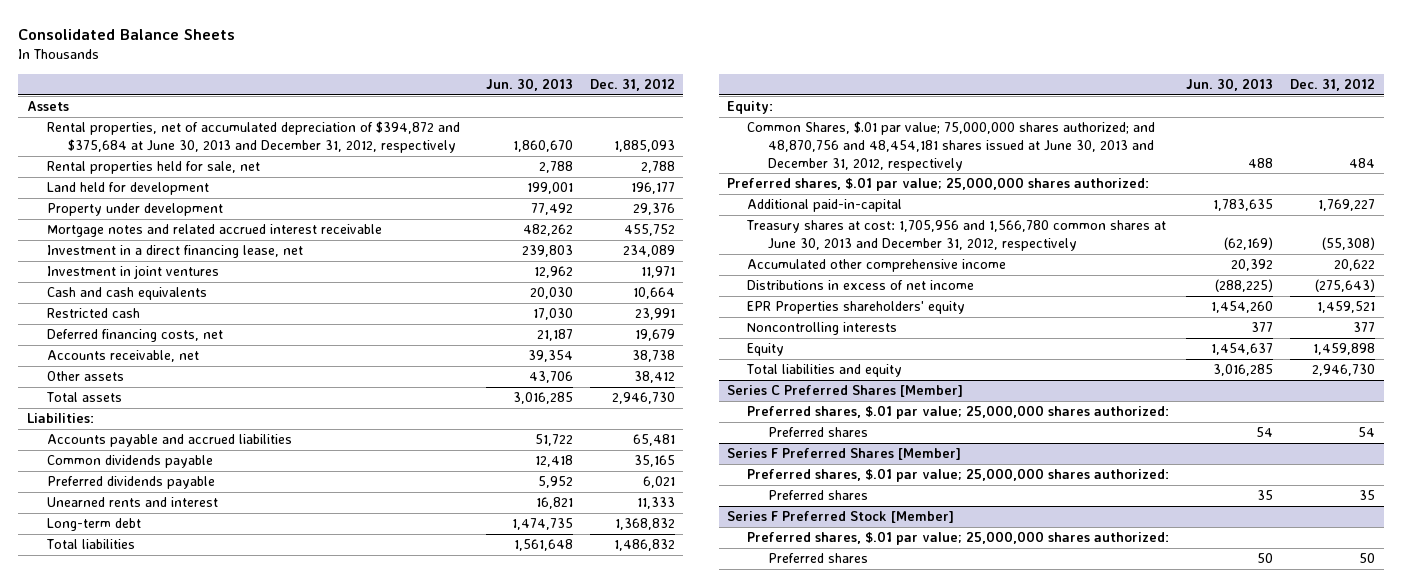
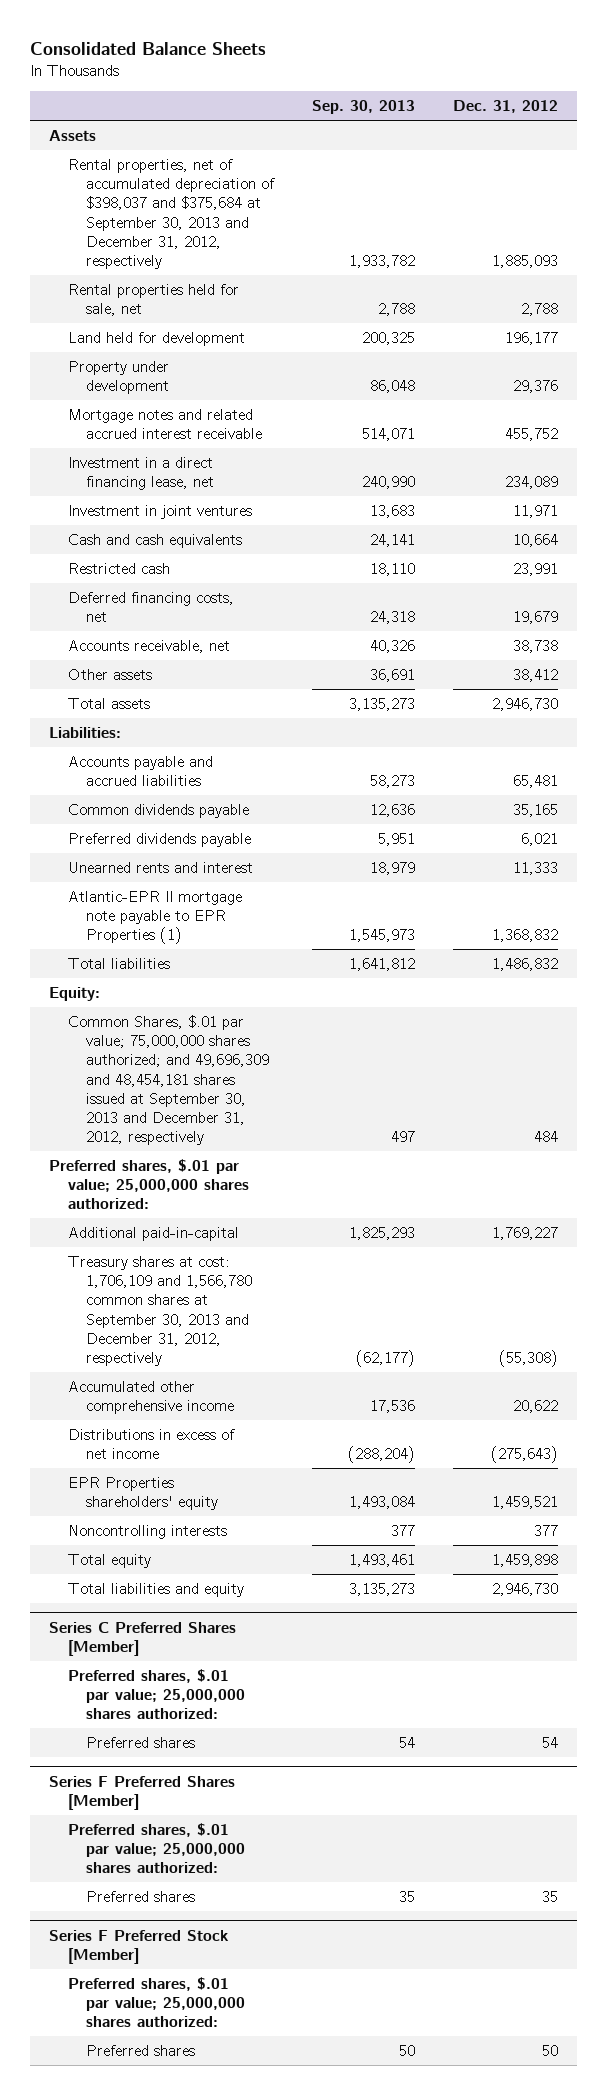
[486,77,574,91] Jun. 30, 2013 -> none
none -> [312,100,416,115] Sep. 30, 2013
[47,121,461,154] Rental properties, net of accumulated depreciation of $394,872 and $375,684 at June 30, 2013 and December 31, 2012, respectively -> [67,158,276,270] Rental properties, net of accumulated depreciation of $398,037 and $375,684 at September 30, 2013 and December 31, 2012, respectively
[47,518,142,532] Long-term debt -> [67,890,242,945] Atlantic-EPR II mortgage note payable to EPR Properties (1)
[747,121,1156,171] Common Shares, $.01 par value; 75,000,000 shares authorized; and 48,870,756 and 48,454,181 shares issued at June 30, 2013 and December 31, 2012, respectively -> [67,1014,270,1146] Common Shares, $.01 par value; 75,000,000 shares authorized; and 49,696,309 and 48,454,181 shares issued at September 30, 2013 and December 31, 2012, respectively
[746,220,1167,252] Treasury shares at cost: 1,705,956 and 1,566,780 common shares at June 30, 2013 and December 31, 2012, respectively -> [67,1255,253,1367] Treasury shares at cost: 1,706,109 and 1,566,780 common shares at September 30, 2013 and December 31, 2012, respectively
[747,343,785,357] Equity -> [67,1553,151,1568] Total equity

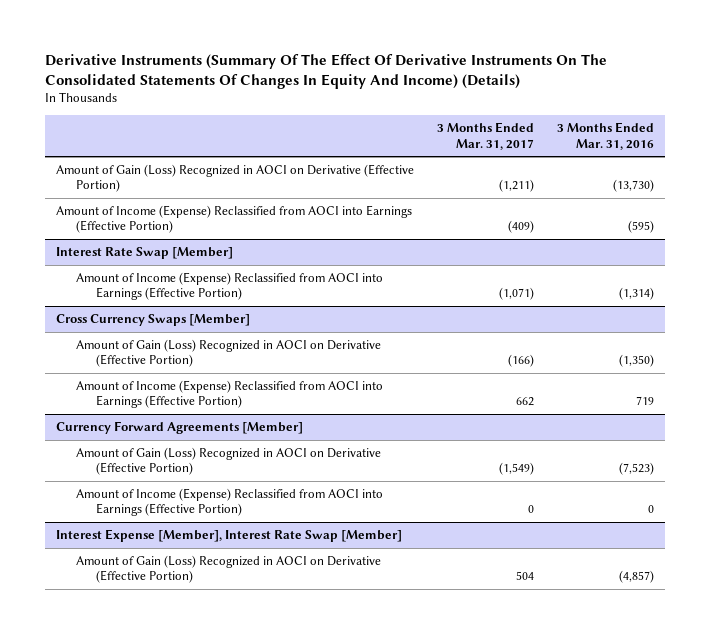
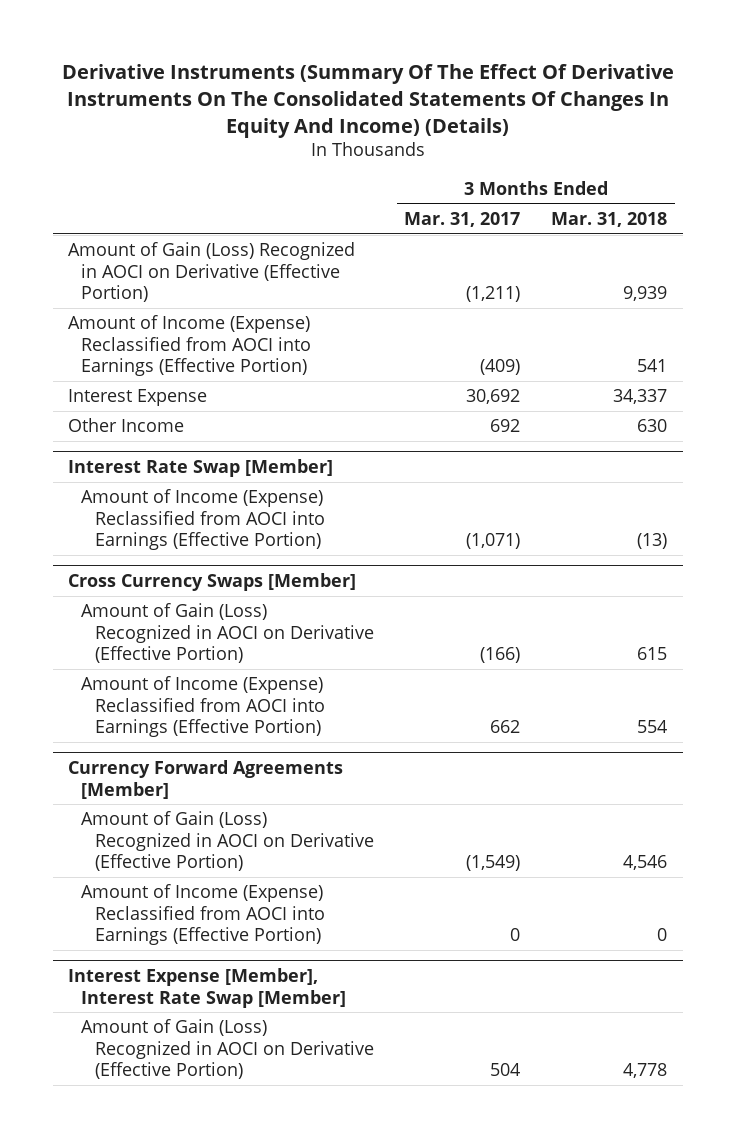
[556,122,654,150] 3 Months Ended Mar. 31, 2016 -> none
none -> [551,212,668,228] Mar. 31, 2018
none -> [67,389,207,407] Interest Expense
none -> [67,418,184,433] Other Income

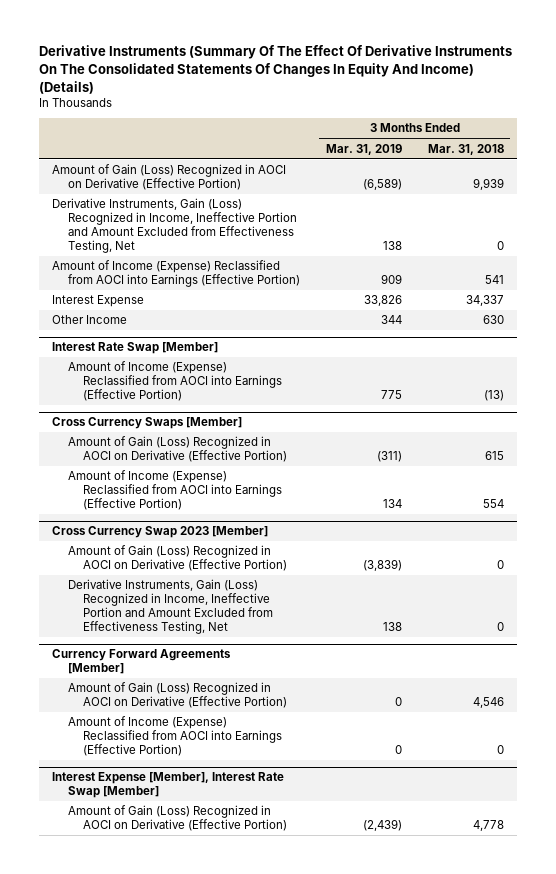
[404,212,521,228] Mar. 31, 2017 -> none
none -> [325,143,402,155] Mar. 31, 2019
none -> [51,198,297,254] Derivative Instruments, Gain (Loss) Recognized in Income, Ineffective Portion and Amount Excluded from Effectiveness Testing, Net
none -> [51,526,268,539] Cross Currency Swap 2023 [Member]
none -> [67,545,288,572] Amount of Gain (Loss) Recognized in AOCI on Derivative (Effective Portion)
none -> [67,579,274,635] Derivative Instruments, Gain (Loss) Recognized in Income, Ineffective Portion and Amount Excluded from Effectiveness Testing, Net

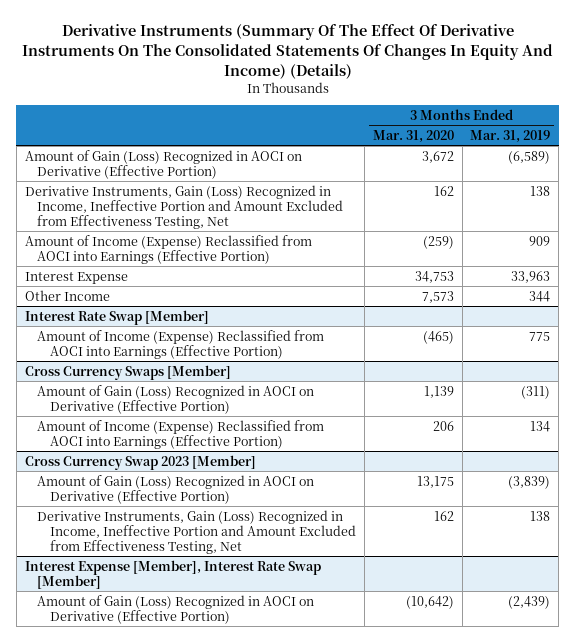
[427,143,504,155] Mar. 31, 2018 -> none
none -> [372,129,454,143] Mar. 31, 2020
[363,295,402,307] 33,826 -> [511,270,551,283] 33,963
[51,649,231,675] Currency Forward Agreements [Member] -> none
[67,682,288,709] Amount of Gain (Loss) Recognized in AOCI on Derivative (Effective Portion) -> none
[67,716,283,757] Amount of Income (Expense) Reclassified from AOCI into Earnings (Effective Portion) -> none

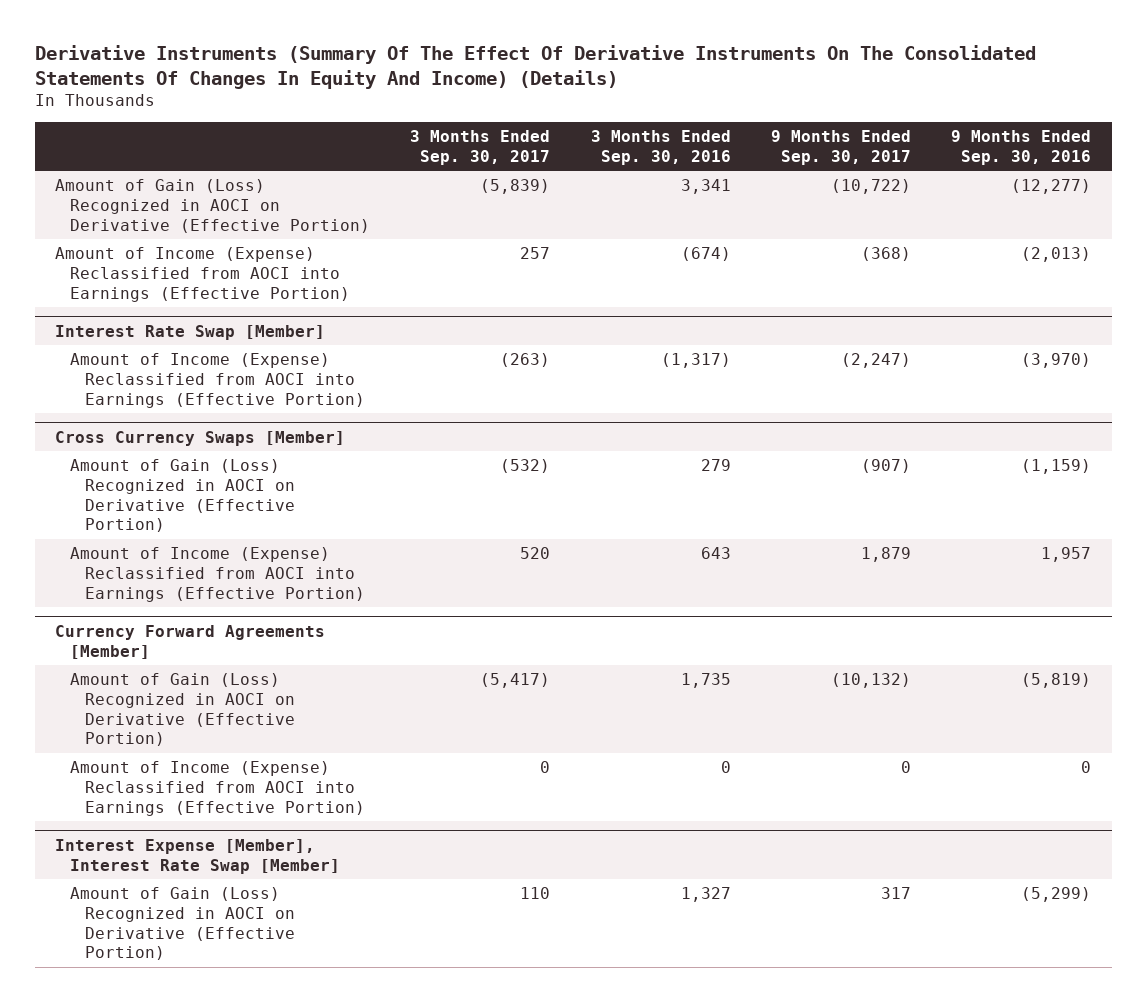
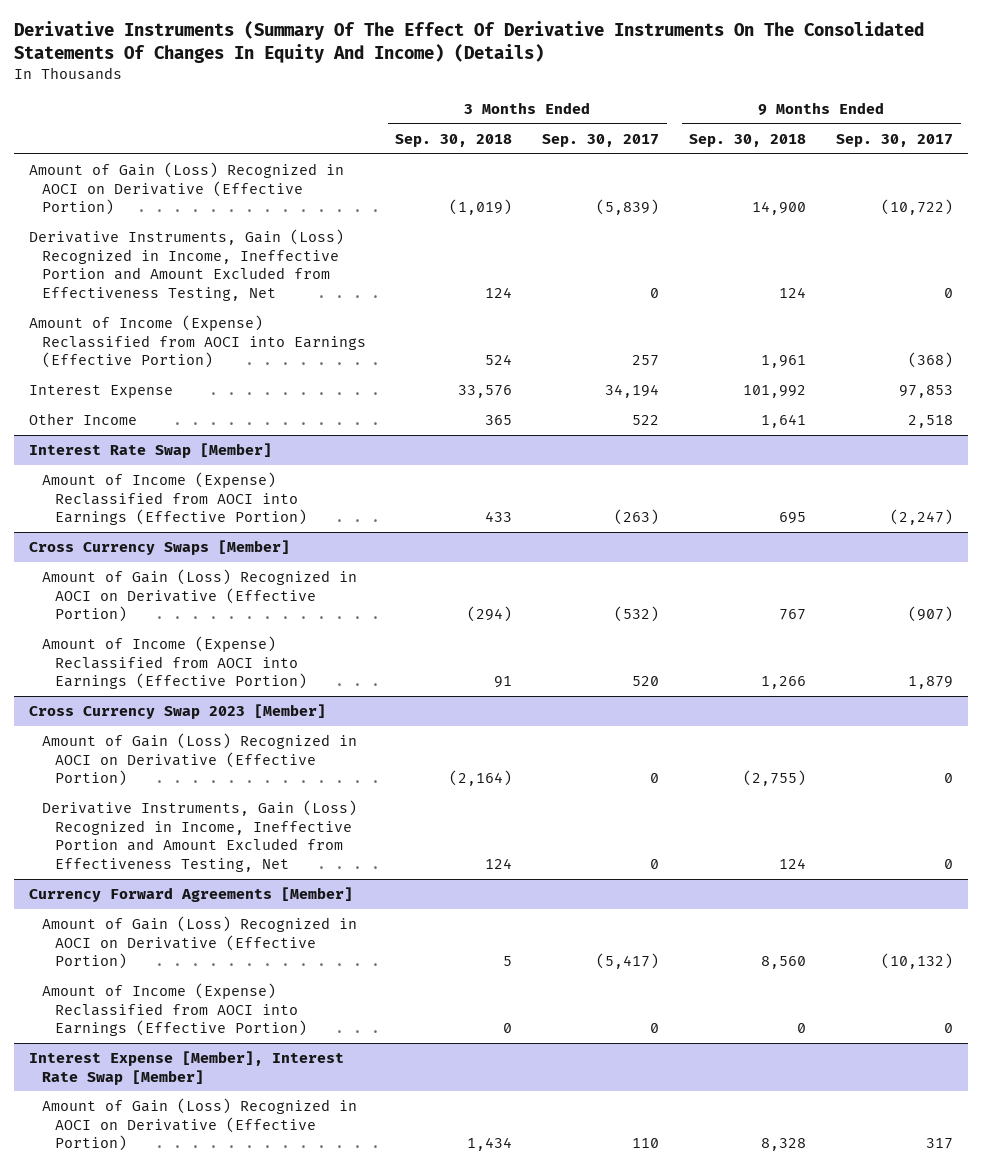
[590,130,731,166] 3 Months Ended Sep. 30, 2016 -> none
[951,130,1092,166] 9 Months Ended Sep. 30, 2016 -> none
none -> [395,133,513,147] Sep. 30, 2018
none -> [689,133,807,147] Sep. 30, 2018
none -> [28,229,344,301] Derivative Instruments, Gain (Loss) Recognized in Income, Ineffective Portion and Amount Excluded from Effectiveness Testing, Net
none -> [28,385,173,399] Interest Expense
none -> [28,413,137,426] Other Income
none -> [28,704,326,720] Cross Currency Swap 2023 [Member]
none -> [41,733,357,787] Amount of Gain (Loss) Recognized in AOCI on Derivative (Effective Portion)
none -> [41,800,357,872] Derivative Instruments, Gain (Loss) Recognized in Income, Ineffective Portion and Amount Excluded from Effectiveness Testing, Net

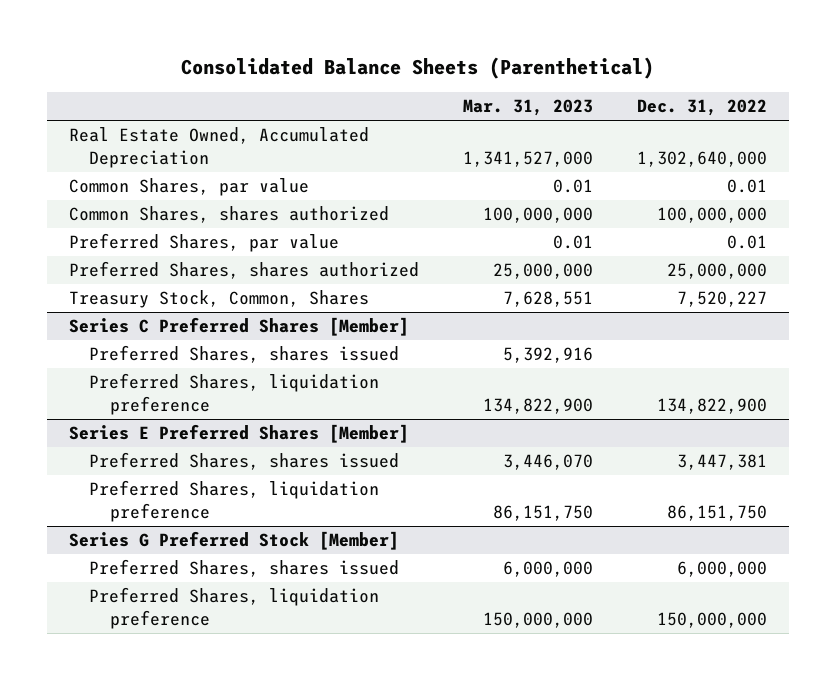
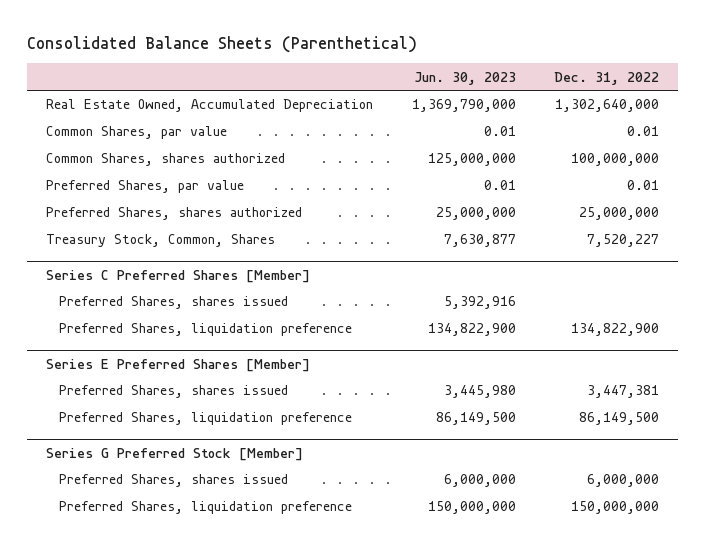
[463,99,594,117] Mar. 31, 2023 -> none
none -> [413,71,516,85] Jun. 30, 2023
[667,504,768,521] 86,151,750 -> [579,412,660,426] 86,149,500

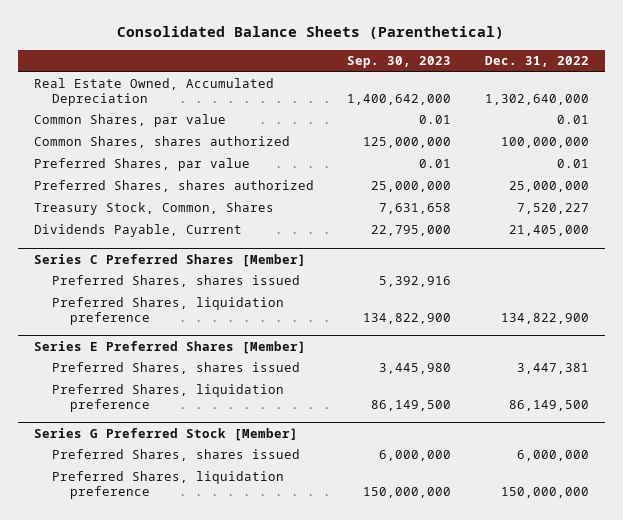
[413,71,516,85] Jun. 30, 2023 -> none
none -> [347,56,452,69] Sep. 30, 2023
none -> [34,224,243,238] Dividends Payable, Current

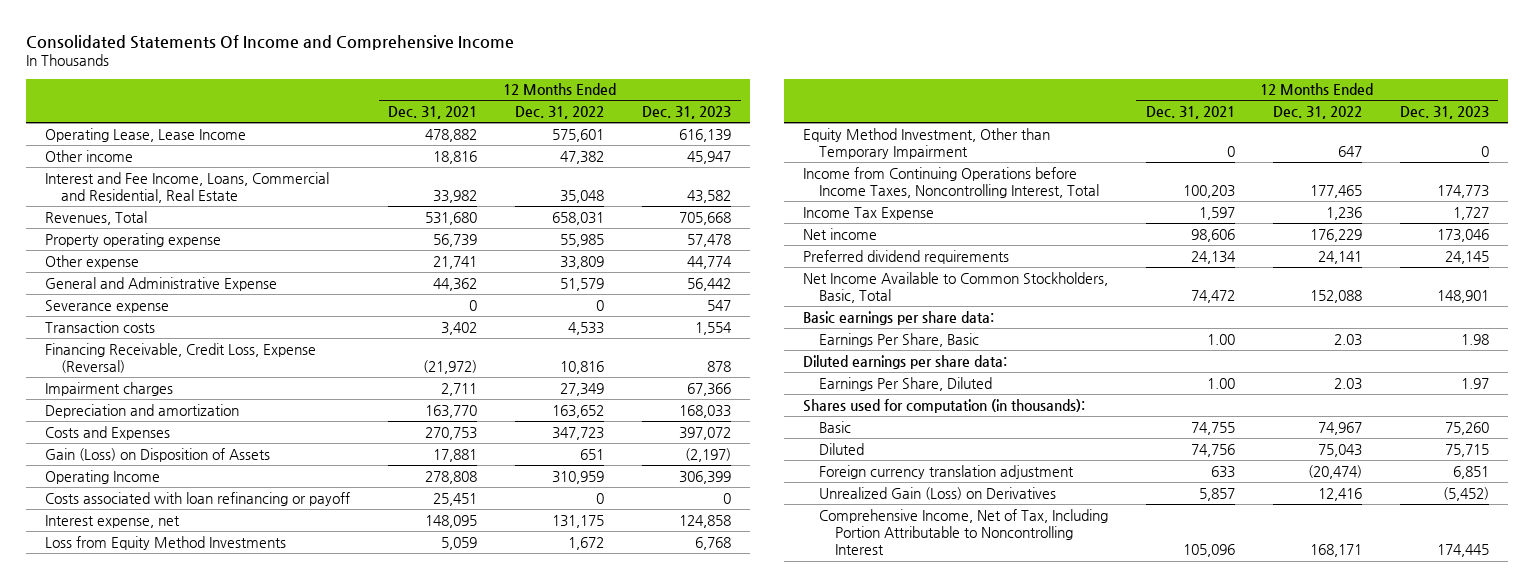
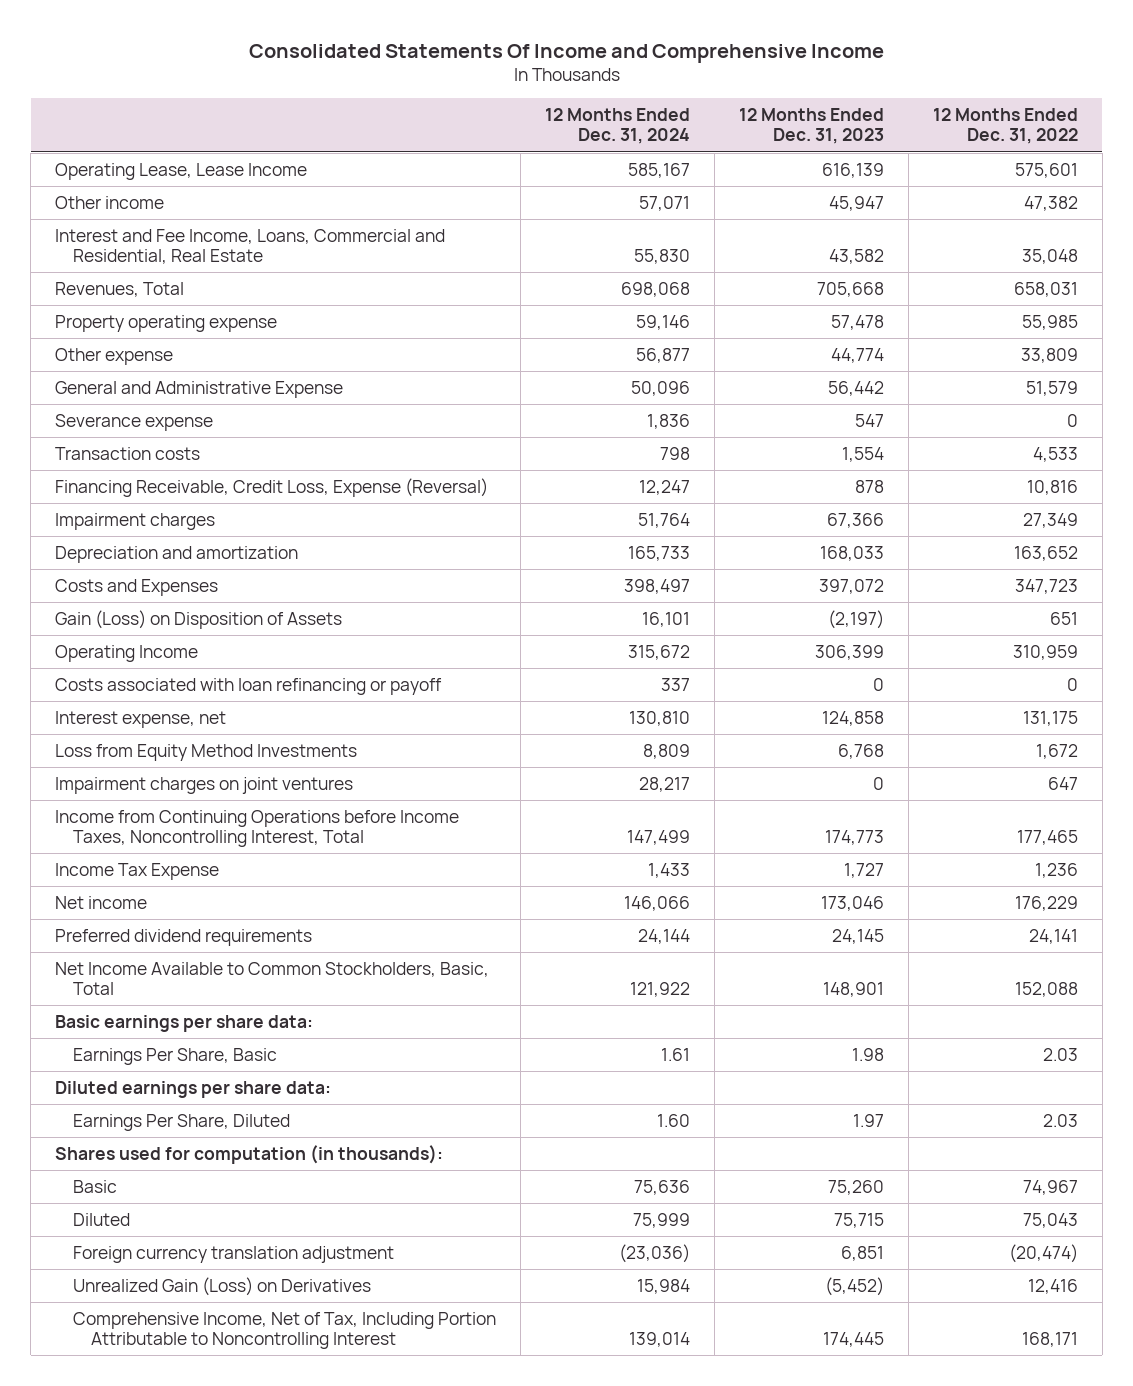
[388,106,478,120] Dec. 31, 2021 -> none
none -> [544,108,690,145] 12 Months Ended Dec. 31, 2024
[802,127,1050,159] Equity Method Investment, Other than Temporary Impairment -> [55,776,354,794] Impairment charges on joint ventures

